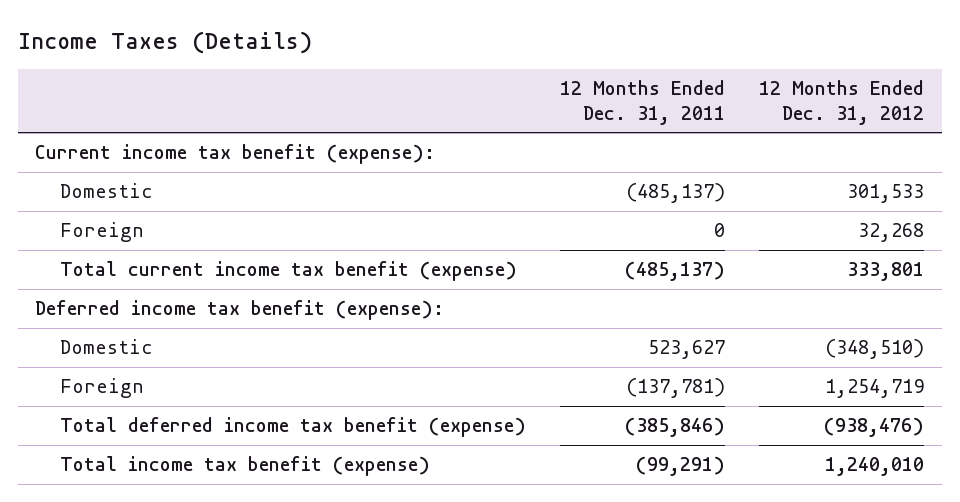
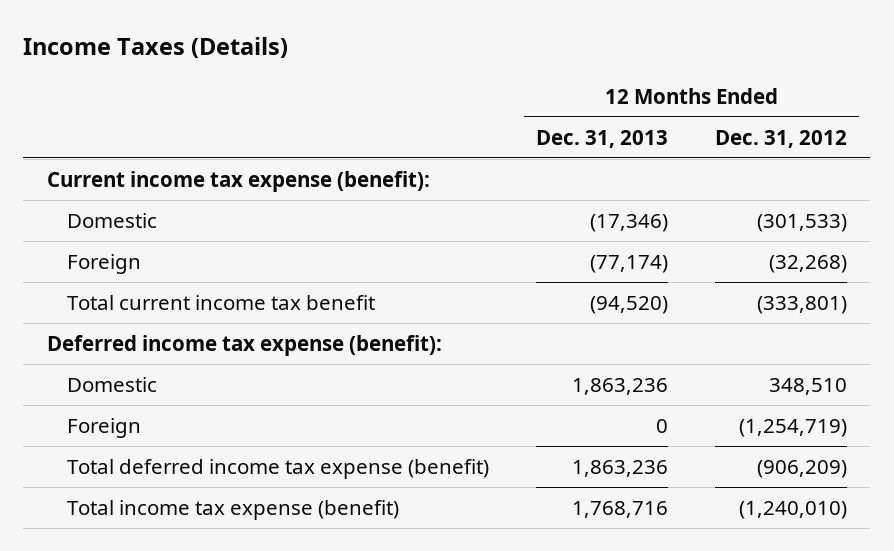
[560,80,726,125] 12 Months Ended Dec. 31, 2011 -> none
none -> [536,129,669,148] Dec. 31, 2013
[35,144,436,165] Current income tax benefit (expense): -> [46,170,430,192] Current income tax expense (benefit):
[847,184,925,204] 301,533 -> [756,213,847,232] (301,533)
[858,223,925,243] 32,268 -> [768,254,847,273] (32,268)
[59,261,517,282] Total current income tax benefit (expense) -> [67,294,376,310] Total current income tax benefit
[847,262,925,282] 333,801 -> [756,295,847,314] (333,801)
[35,300,445,321] Deferred income tax benefit (expense): -> [46,334,442,356] Deferred income tax expense (benefit):
[825,339,925,360] (348,510) -> [768,377,847,395] 348,510
[825,379,925,399] 1,254,719 -> [738,418,847,437] (1,254,719)
[59,417,526,438] Total deferred income tax benefit (expense) -> [67,458,490,479] Total deferred income tax expense (benefit)
[824,417,925,438] (938,476) -> [756,459,847,478] (906,209)
[59,456,430,477] Total income tax benefit (expense) -> [67,499,400,520] Total income tax expense (benefit)
[825,457,925,477] 1,240,010 -> [738,500,847,519] (1,240,010)

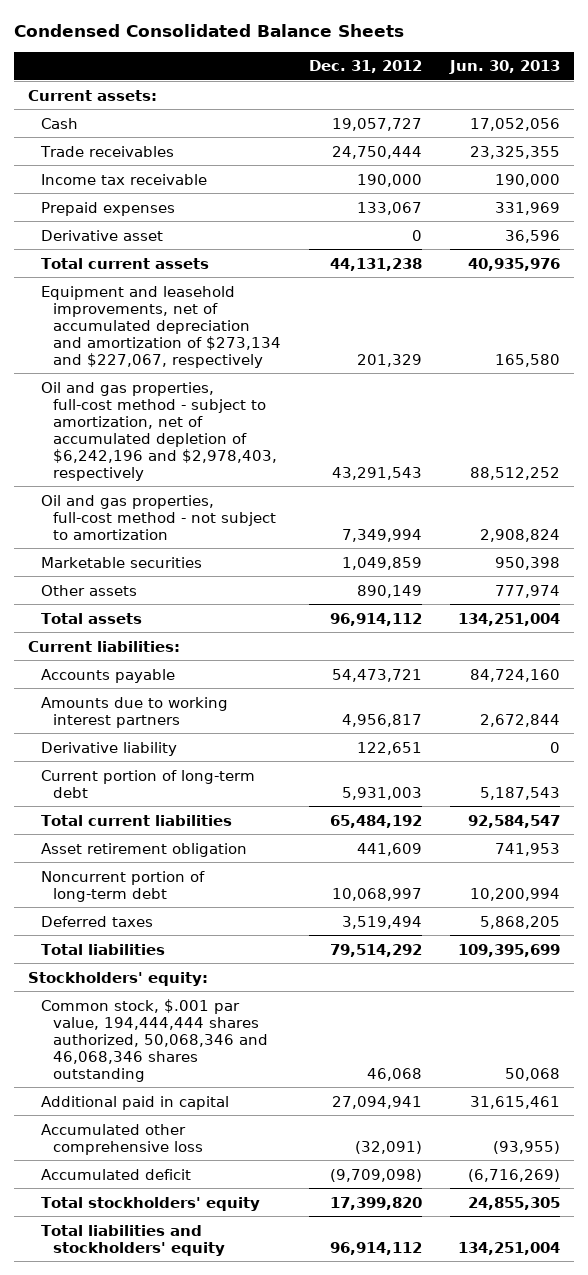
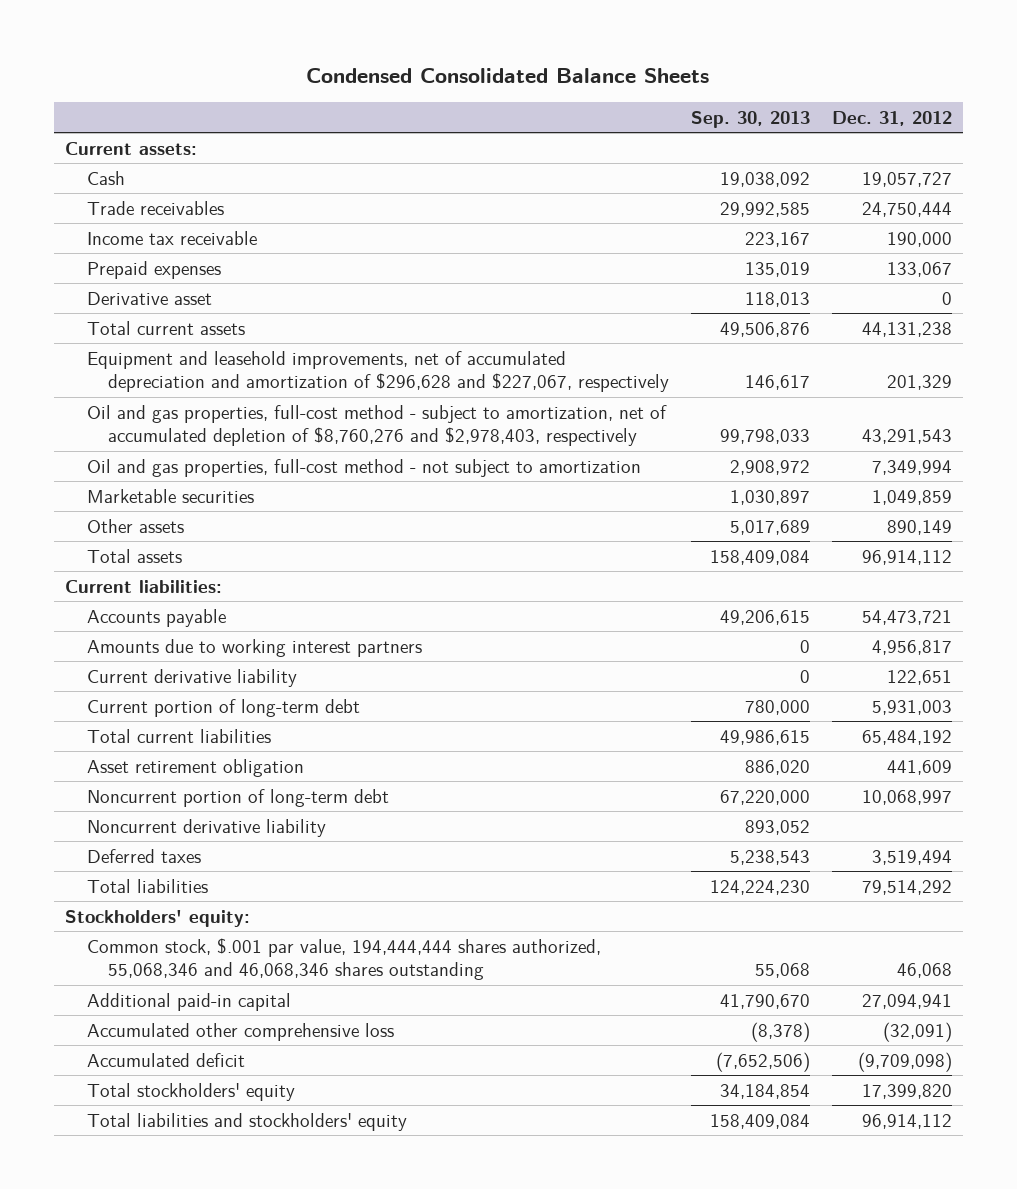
[448,60,560,75] Jun. 30, 2013 -> none
none -> [691,110,811,128] Sep. 30, 2013
[40,285,282,368] Equipment and leasehold improvements, net of accumulated depreciation and amortization of $273,134 and $227,067, respectively -> [86,350,670,393] Equipment and leasehold improvements, net of accumulated depreciation and amortization of $296,628 and $227,067, respectively
[40,381,278,481] Oil and gas properties, full-cost method - subject to amortization, net of accumulated depletion of $6,242,196 and $2,978,403, respectively -> [86,404,667,447] Oil and gas properties, full-cost method - subject to amortization, net of accumulated depletion of $8,760,276 and $2,978,403, respectively
[40,741,177,756] Derivative liability -> [86,668,297,687] Current derivative liability
none -> [86,818,326,837] Noncurrent derivative liability
[40,998,269,1082] Common stock, $.001 par value, 194,444,444 shares authorized, 50,068,346 and 46,068,346 shares outstanding -> [86,937,601,981] Common stock, $.001 par value, 194,444,444 shares authorized, 55,068,346 and 46,068,346 shares outstanding
[40,1095,229,1110] Additional paid in capital -> [86,992,291,1011] Additional paid-in capital

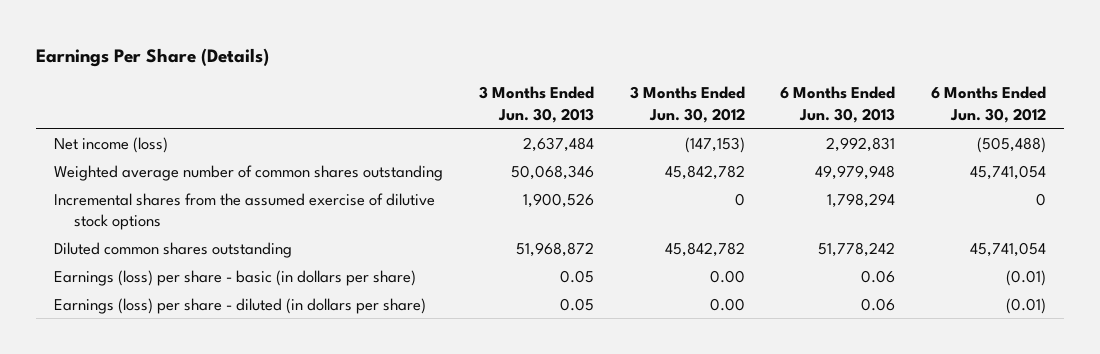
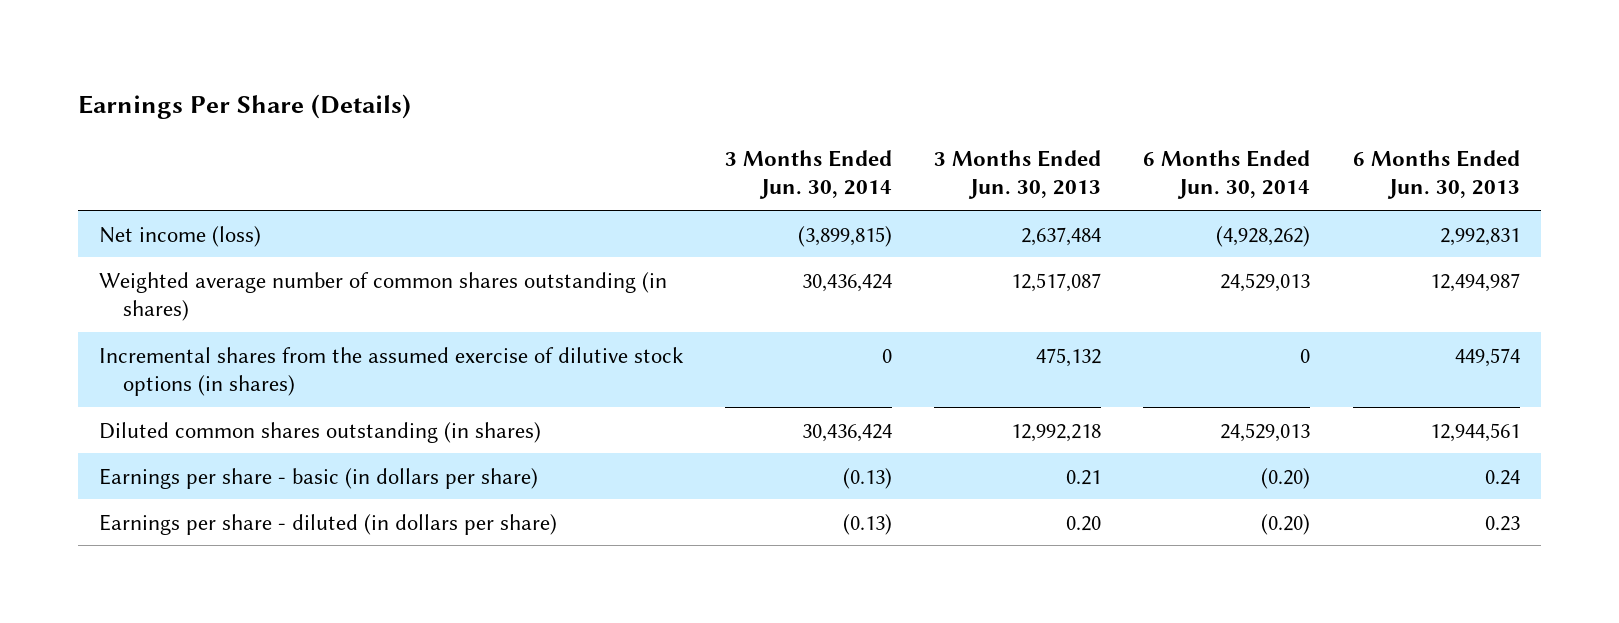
[629,86,745,123] 3 Months Ended Jun. 30, 2012 -> none
[931,86,1047,123] 6 Months Ended Jun. 30, 2012 -> none
none -> [725,149,893,200] 3 Months Ended Jun. 30, 2014
none -> [1143,149,1311,200] 6 Months Ended Jun. 30, 2014
[54,164,444,181] Weighted average number of common shares outstanding -> [98,271,667,321] Weighted average number of common shares outstanding (in shares)
[510,164,594,180] 50,068,346 -> [1011,272,1102,292] 12,517,087
[815,164,896,180] 49,979,948 -> [1429,272,1520,292] 12,494,987
[54,192,436,230] Incremental shares from the assumed exercise of dilutive stock options -> [98,346,684,396] Incremental shares from the assumed exercise of dilutive stock options (in shares)
[522,192,594,208] 1,900,526 -> [1036,347,1102,367] 475,132
[827,192,896,208] 1,798,294 -> [1454,347,1520,367] 449,574
[54,241,293,258] Diluted common shares outstanding -> [98,421,541,443] Diluted common shares outstanding (in shares)
[515,241,594,257] 51,968,872 -> [1011,423,1102,442] 12,992,218
[818,241,896,257] 51,778,242 -> [1429,422,1520,442] 12,944,561
[54,269,417,286] Earnings (loss) per share - basic (in dollars per share) -> [98,467,538,489] Earnings per share - basic (in dollars per share)
[559,269,594,283] 0.05 -> [1066,469,1102,485] 0.21
[861,269,896,283] 0.06 -> [1484,469,1520,485] 0.24
[54,297,427,314] Earnings (loss) per share - diluted (in dollars per share) -> [98,513,557,535] Earnings per share - diluted (in dollars per share)
[559,297,594,311] 0.05 -> [1066,515,1102,531] 0.20
[861,297,896,311] 0.06 -> [1484,515,1520,531] 0.23

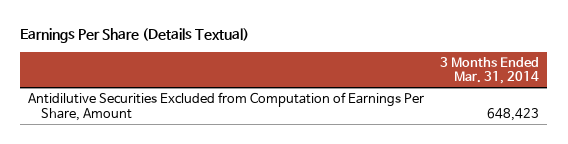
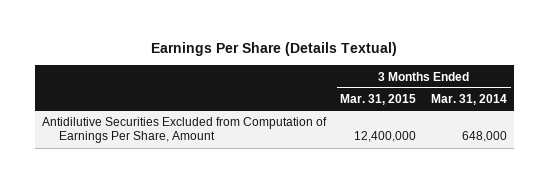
none -> [340,94,417,106] Mar. 31, 2015
[487,107,540,121] 648,423 -> [461,131,507,143] 648,000

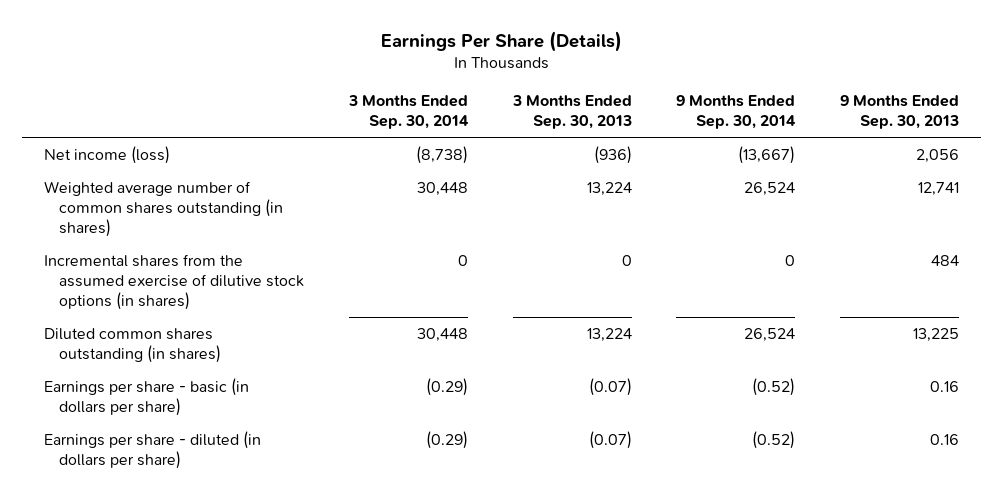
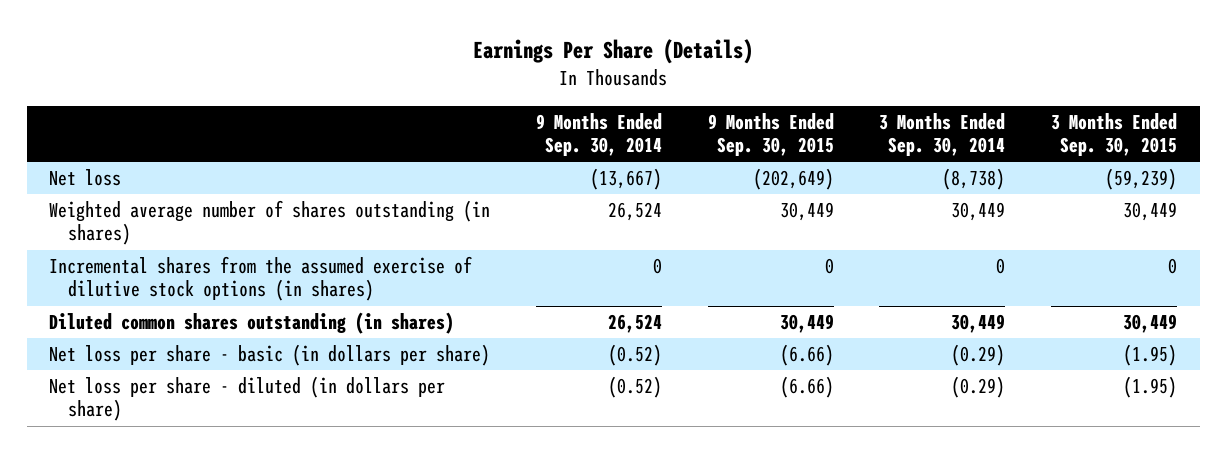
[511,95,632,130] 3 Months Ended Sep. 30, 2013 -> none
[839,95,959,130] 9 Months Ended Sep. 30, 2013 -> none
none -> [707,112,834,156] 9 Months Ended Sep. 30, 2015
none -> [1050,112,1177,156] 3 Months Ended Sep. 30, 2015
[44,145,171,164] Net income (loss) -> [49,169,122,187] Net loss
[44,180,284,237] Weighted average number of common shares outstanding (in shares) -> [49,200,491,246] Weighted average number of shares outstanding (in shares)
[416,181,468,196] 30,448 -> [951,202,1006,222] 30,449
[416,327,468,342] 30,448 -> [951,314,1006,334] 30,449
[44,377,250,416] Earnings per share - basic (in dollars per share) -> [49,344,491,367] Net loss per share - basic (in dollars per share)
[44,430,262,469] Earnings per share - diluted (in dollars per share) -> [49,376,446,422] Net loss per share - diluted (in dollars per share)

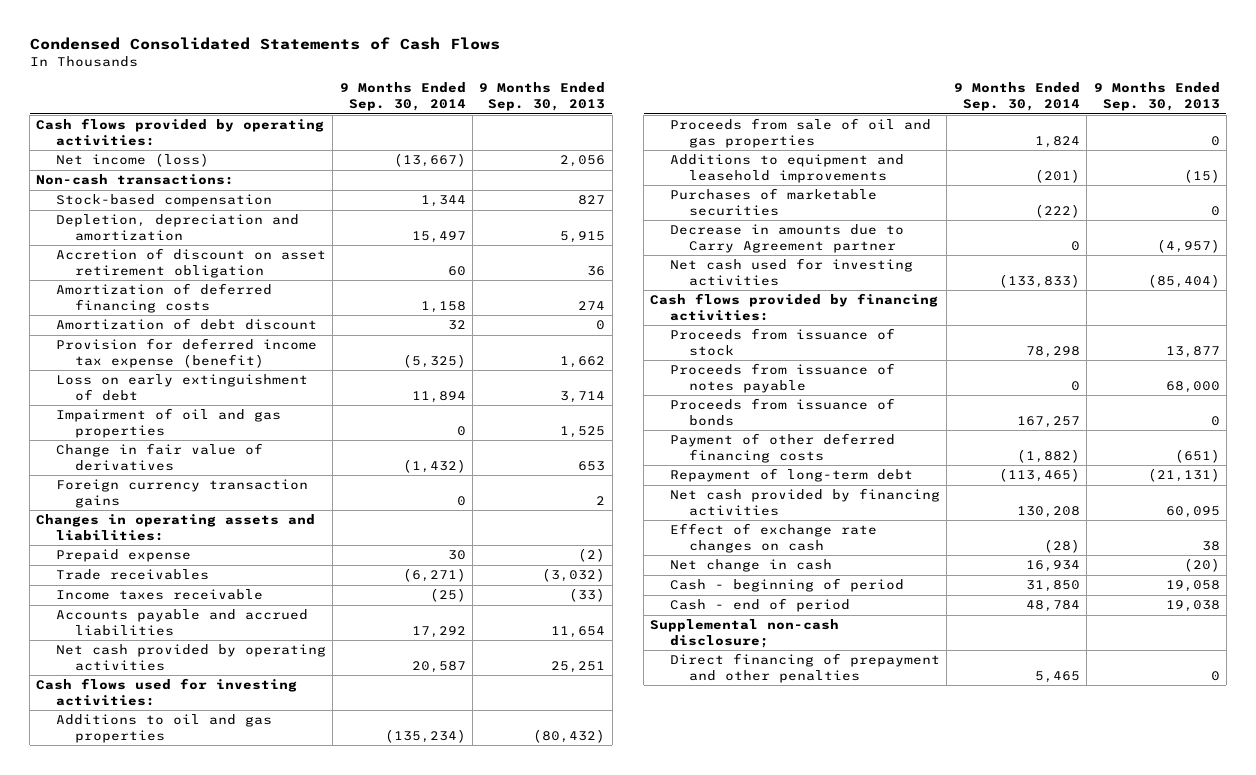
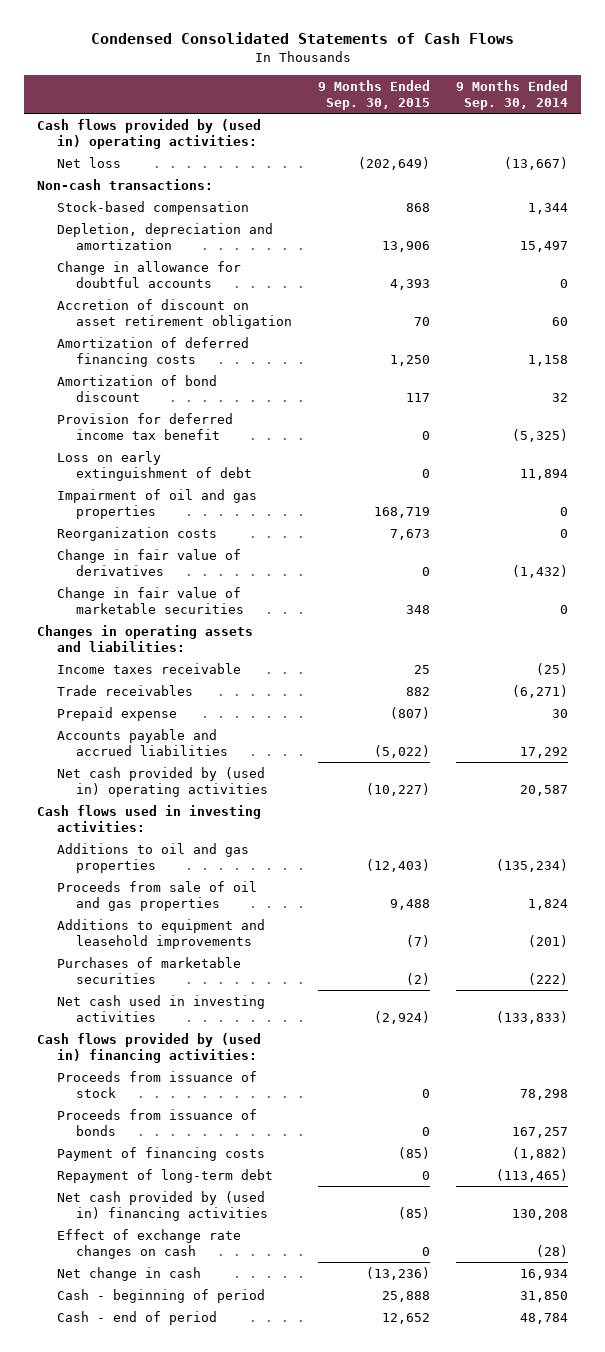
[479,82,606,112] 9 Months Ended Sep. 30, 2013 -> none
none -> [317,79,430,110] 9 Months Ended Sep. 30, 2015
[36,118,325,146] Cash flows provided by operating activities: -> [37,118,262,149] Cash flows provided by (used in) operating activities:
[55,153,209,168] Net income (loss) -> [56,156,121,168] Net loss
none -> [56,260,241,288] Change in allowance for doubtful accounts
[55,318,317,331] Amortization of debt discount -> [56,374,217,402] Amortization of bond discount
[55,338,317,368] Provision for deferred income tax expense (benefit) -> [56,412,233,440] Provision for deferred income tax benefit
none -> [56,526,217,541] Reorganization costs
[55,479,308,508] Foreign currency transaction gains -> none
none -> [56,586,245,614] Change in fair value of marketable securities
[55,569,209,581] Trade receivables -> [56,684,193,696] Trade receivables
[55,549,191,563] Prepaid expense -> [56,706,177,721] Prepaid expense
[55,644,326,671] Net cash provided by operating activities -> [56,766,269,797] Net cash provided by (used in) operating activities
[36,678,298,706] Cash flows used for investing activities: -> [37,804,262,832] Cash flows used in investing activities:
[669,224,904,253] Decrease in amounts due to Carry Agreement partner -> none
[669,258,913,286] Net cash used for investing activities -> [56,994,265,1022] Net cash used in investing activities
[650,293,939,321] Cash flows provided by financing activities: -> [37,1032,262,1063] Cash flows provided by (used in) financing activities:
[669,363,895,393] Proceeds from issuance of notes payable -> none
[669,433,895,463] Payment of other deferred financing costs -> [56,1146,265,1161] Payment of financing costs
[669,488,940,516] Net cash provided by financing activities -> [56,1190,269,1221] Net cash provided by (used in) financing activities
[650,619,840,648] Supplemental non-cash disclosure; -> none
[669,653,940,683] Direct financing of prepayment and other penalties -> none

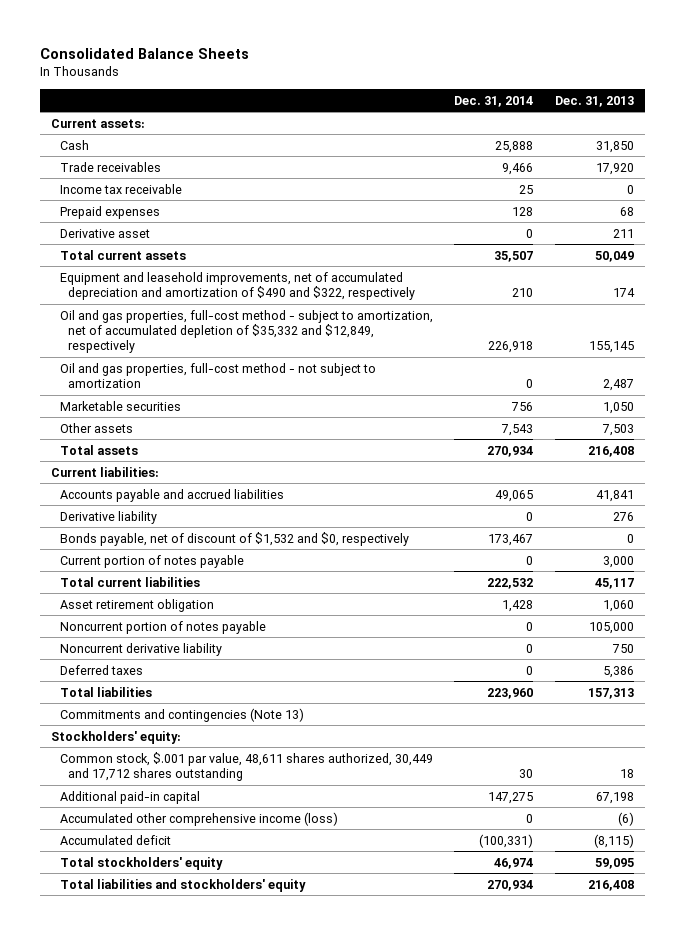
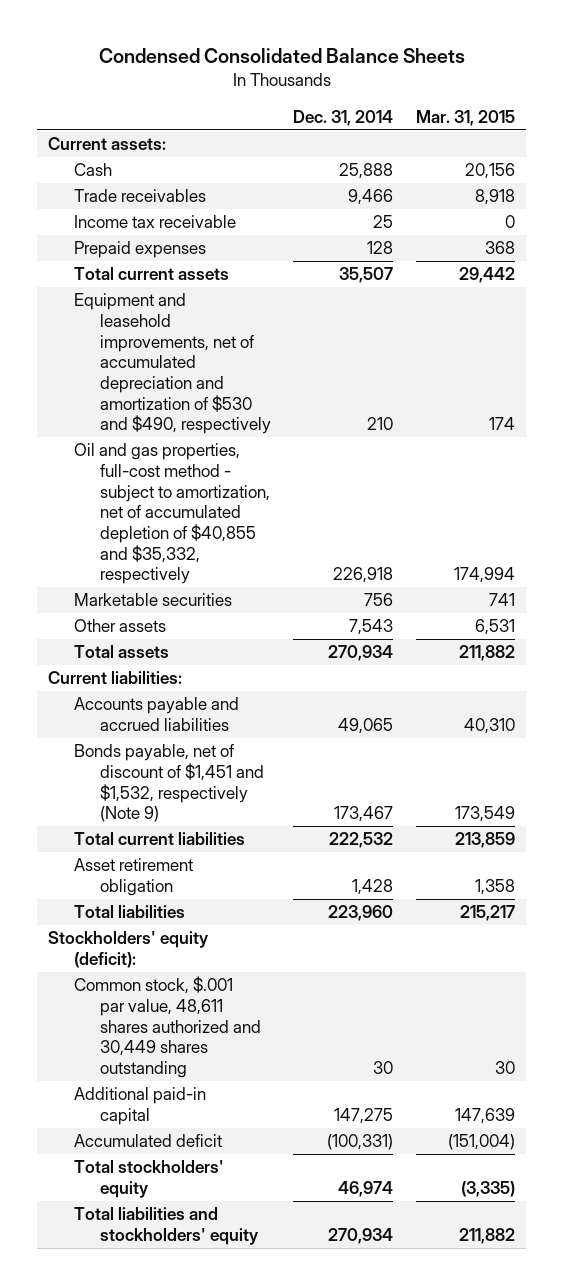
[39,48,249,60] Consolidated Balance Sheets -> [98,48,465,64] Condensed Consolidated Balance Sheets
[555,95,635,107] Dec. 31, 2013 -> none
none -> [416,109,516,126] Mar. 31, 2015
[59,228,150,238] Derivative asset -> none
[59,362,376,388] Oil and gas properties, full-cost method - not subject to amortization -> none
[59,271,416,300] Equipment and leasehold improvements, net of accumulated depreciation and amortization of $490 and $322, respectively -> [74,293,271,435] Equipment and leasehold improvements, net of accumulated depreciation and amortization of $530 and $490, respectively
[59,309,433,354] Oil and gas properties, full-cost method - subject to amortization, net of accumulated depletion of $35,332 and $12,849, respectively -> [74,443,270,585] Oil and gas properties, full-cost method - subject to amortization, net of accumulated depletion of $40,855 and $35,332, respectively
[59,510,157,524] Derivative liability -> none
[59,554,244,568] Current portion of notes payable -> none
[59,531,409,546] Bonds payable, net of discount of $1,532 and $0, respectively -> [74,744,264,823] Bonds payable, net of discount of $1,451 and $1,532, respectively (Note 9)
[59,620,266,634] Noncurrent portion of notes payable -> none
[59,642,222,656] Noncurrent derivative liability -> none
[59,664,143,675] Deferred taxes -> none
[59,707,304,722] Commitments and contingencies (Note 13) -> none
[50,730,181,744] Stockholders' equity: -> [48,931,210,968] Stockholders' equity (deficit):
[59,751,433,781] Common stock, $.001 par value, 48,611 shares authorized, 30,449 and 17,712 shares outstanding -> [74,976,261,1078] Common stock, $.001 par value, 48,611 shares authorized and 30,449 shares outstanding
[59,811,338,826] Accumulated other comprehensive income (loss) -> none

